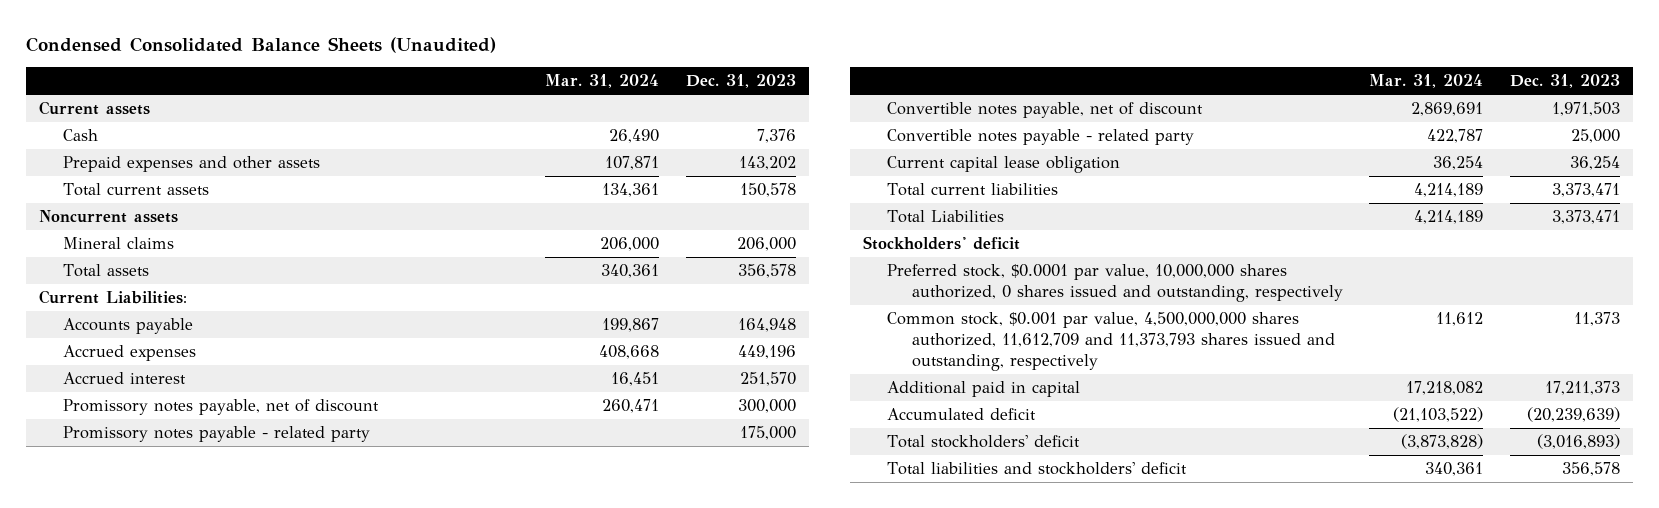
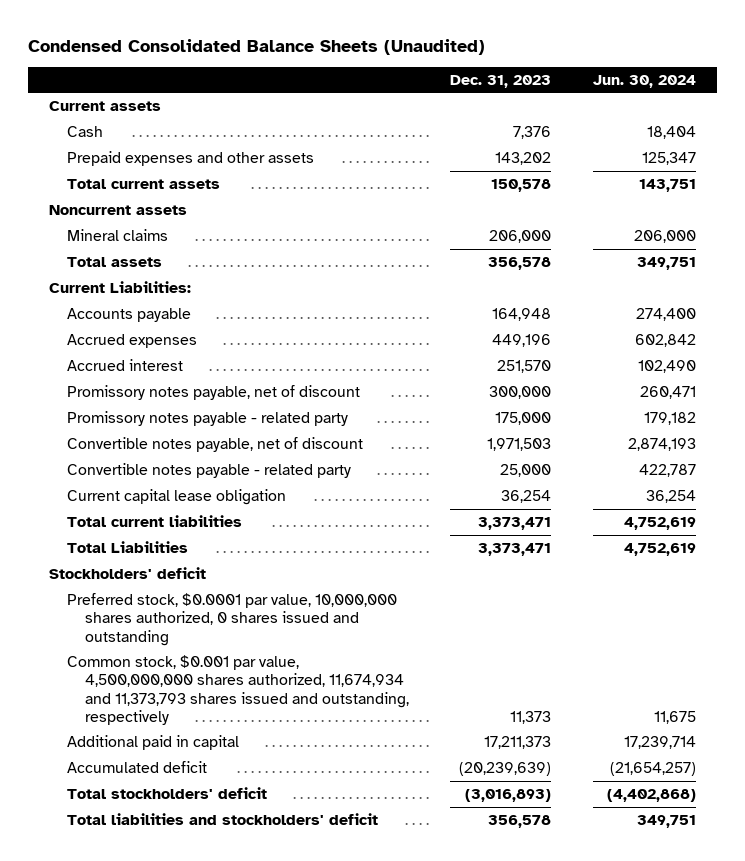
[545,74,660,89] Mar. 31, 2024 -> none
none -> [593,74,697,88] Jun. 30, 2024
[887,263,1343,303] Preferred stock, $0.0001 par value, 10,000,000 shares authorized, 0 shares issued and outstanding, respectively -> [66,592,397,646] Preferred stock, $0.0001 par value, 10,000,000 shares authorized, 0 shares issued and outstanding
[887,311,1335,372] Common stock, $0.001 par value, 4,500,000,000 shares authorized, 11,612,709 and 11,373,793 shares issued and outstanding, respectively -> [66,654,409,725] Common stock, $0.001 par value, 4,500,000,000 shares authorized, 11,674,934 and 11,373,793 shares issued and outstanding, respectively

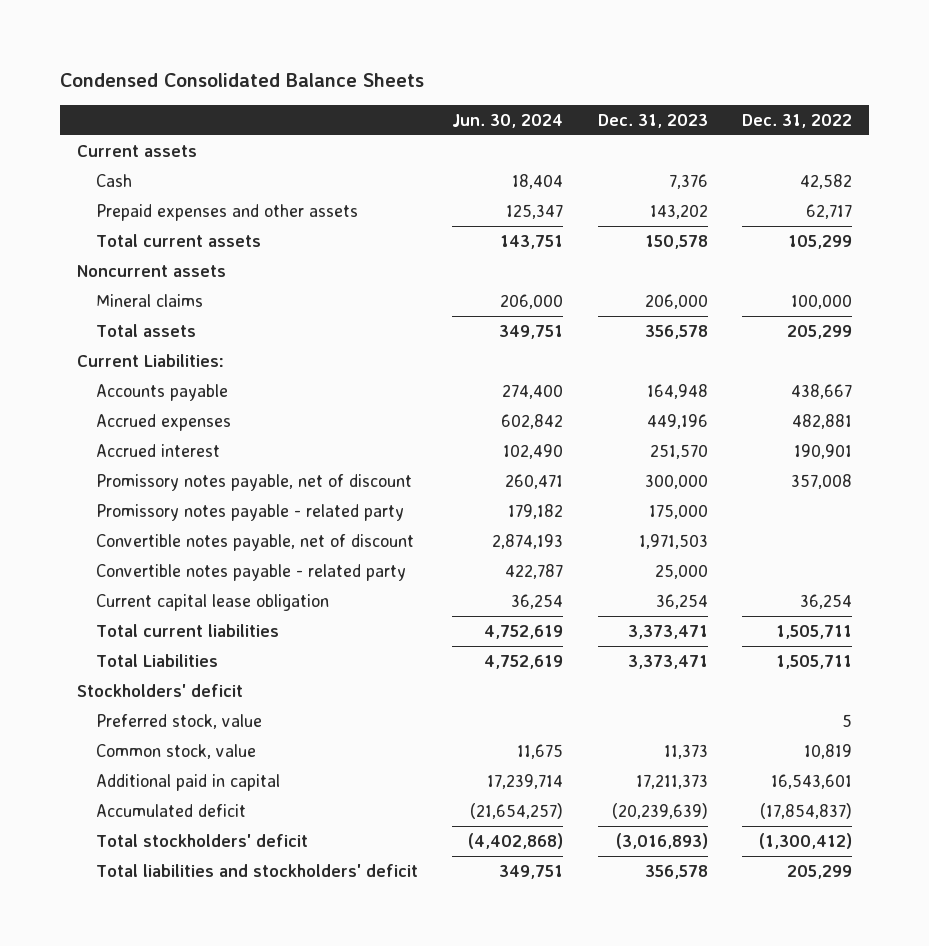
[27,38,485,55] Condensed Consolidated Balance Sheets (Unaudited) -> [59,72,424,87] Condensed Consolidated Balance Sheets
none -> [741,113,852,128] Dec. 31, 2022
[66,592,397,646] Preferred stock, $0.0001 par value, 10,000,000 shares authorized, 0 shares issued and outstanding -> [95,714,262,730] Preferred stock, value
[66,654,409,725] Common stock, $0.001 par value, 4,500,000,000 shares authorized, 11,674,934 and 11,373,793 shares issued and outstanding, respectively -> [95,744,256,760] Common stock, value

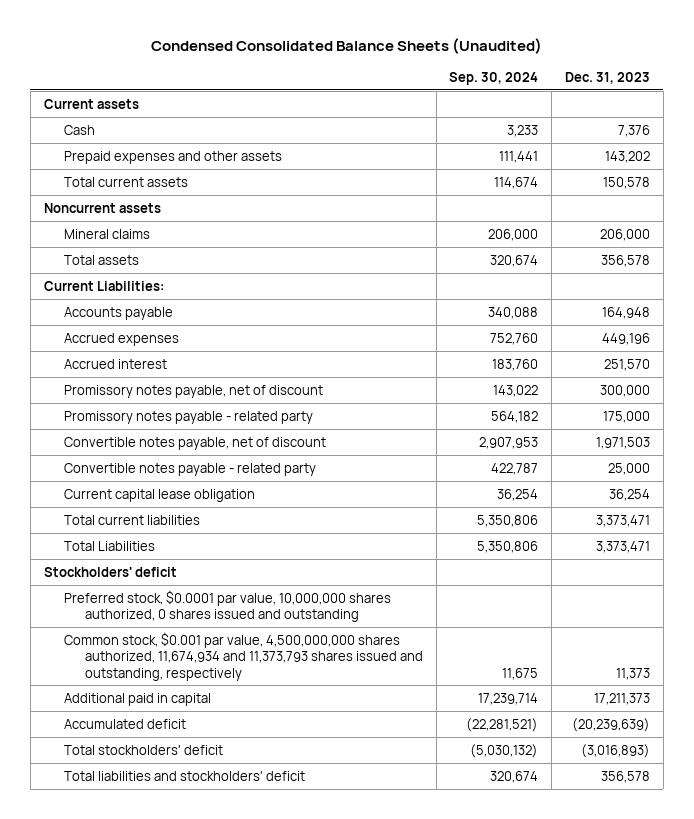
[59,72,424,87] Condensed Consolidated Balance Sheets -> [150,37,542,54] Condensed Consolidated Balance Sheets (Unaudited)
[452,113,564,128] Jun. 30, 2024 -> none
[741,113,852,128] Dec. 31, 2022 -> none
none -> [449,71,539,85] Sep. 30, 2024
[95,714,262,730] Preferred stock, value -> [64,589,392,623] Preferred stock, $0.0001 par value, 10,000,000 shares authorized, 0 shares issued and outstanding
[95,744,256,760] Common stock, value -> [64,631,423,681] Common stock, $0.001 par value, 4,500,000,000 shares authorized, 11,674,934 and 11,373,793 shares issued and outstanding, respectively

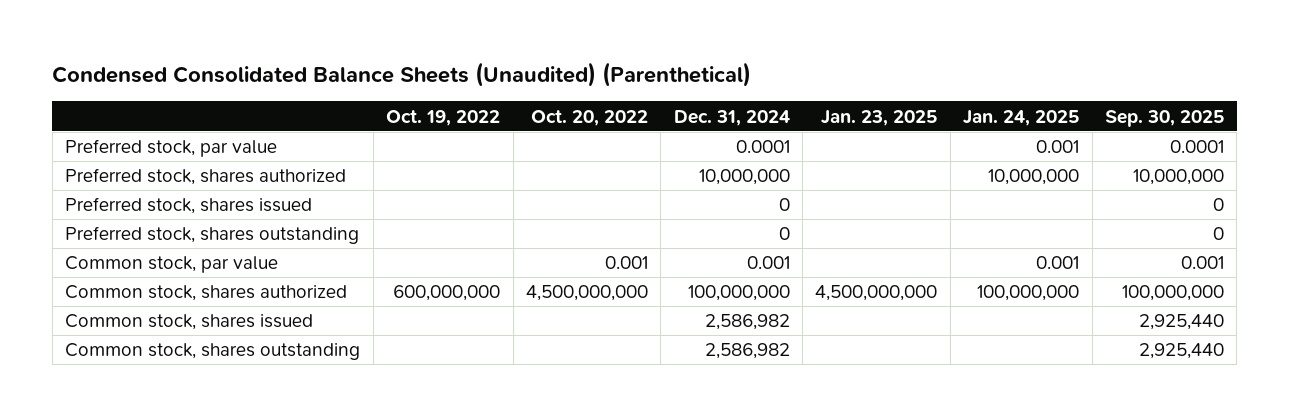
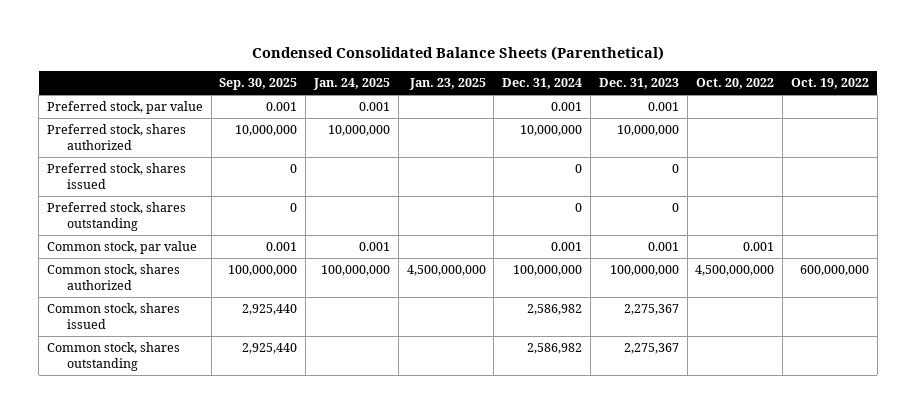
[52,62,752,88] Condensed Consolidated Balance Sheets (Unaudited) (Parenthetical) -> [251,46,664,62] Condensed Consolidated Balance Sheets (Parenthetical)
none -> [598,78,679,90] Dec. 31, 2023
[735,140,790,154] 0.0001 -> [551,102,583,112] 0.001
[1169,140,1224,154] 0.0001 -> [266,102,298,112] 0.001

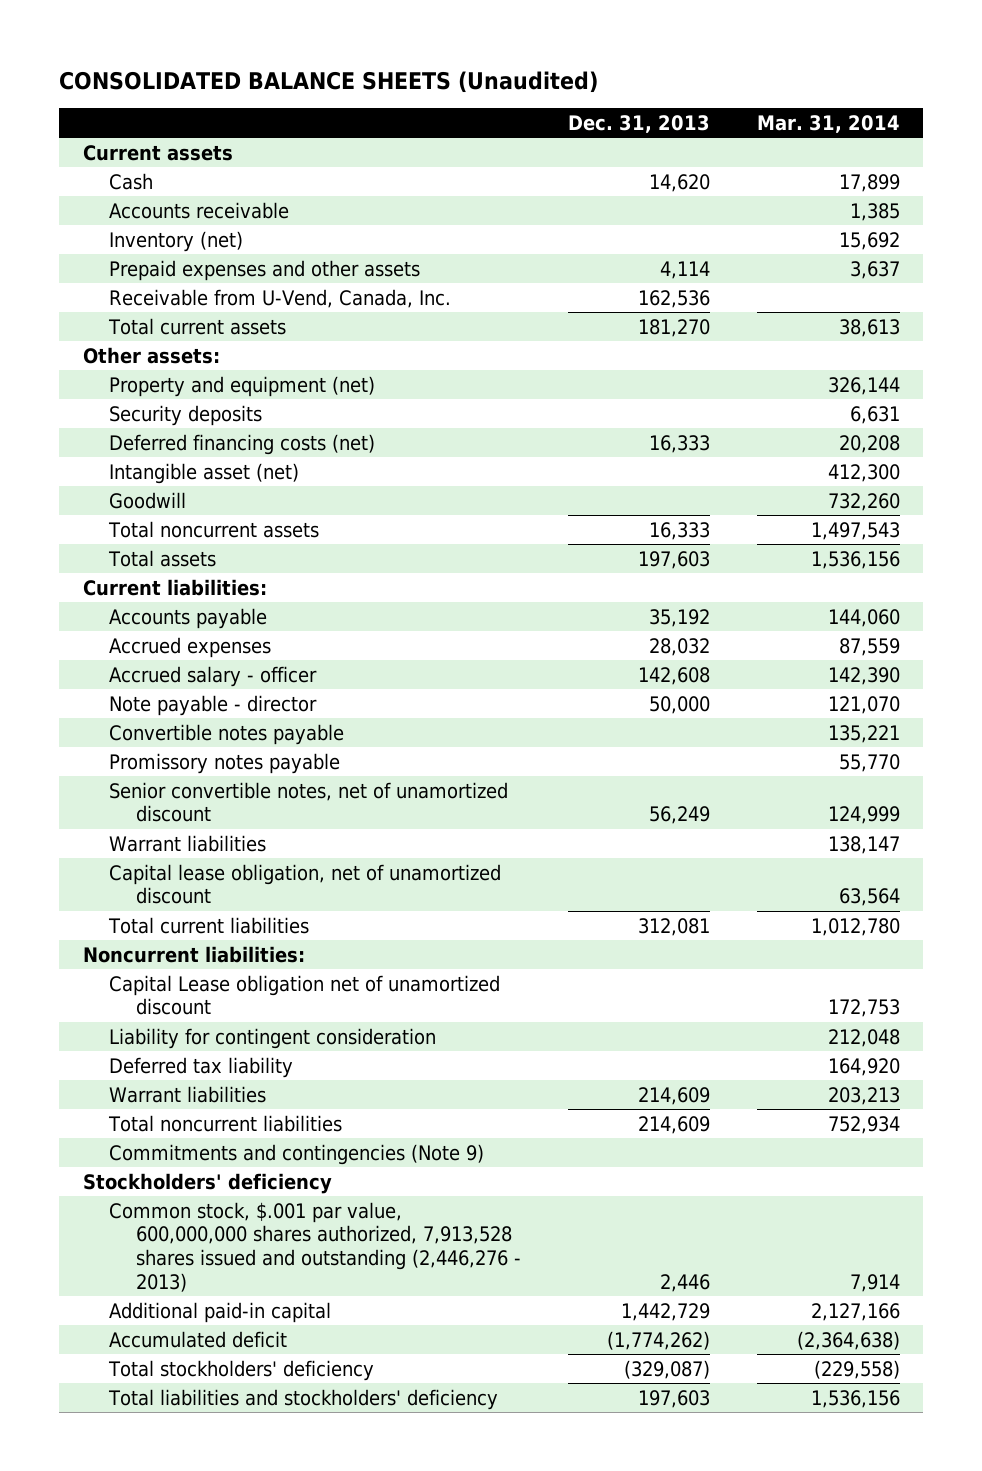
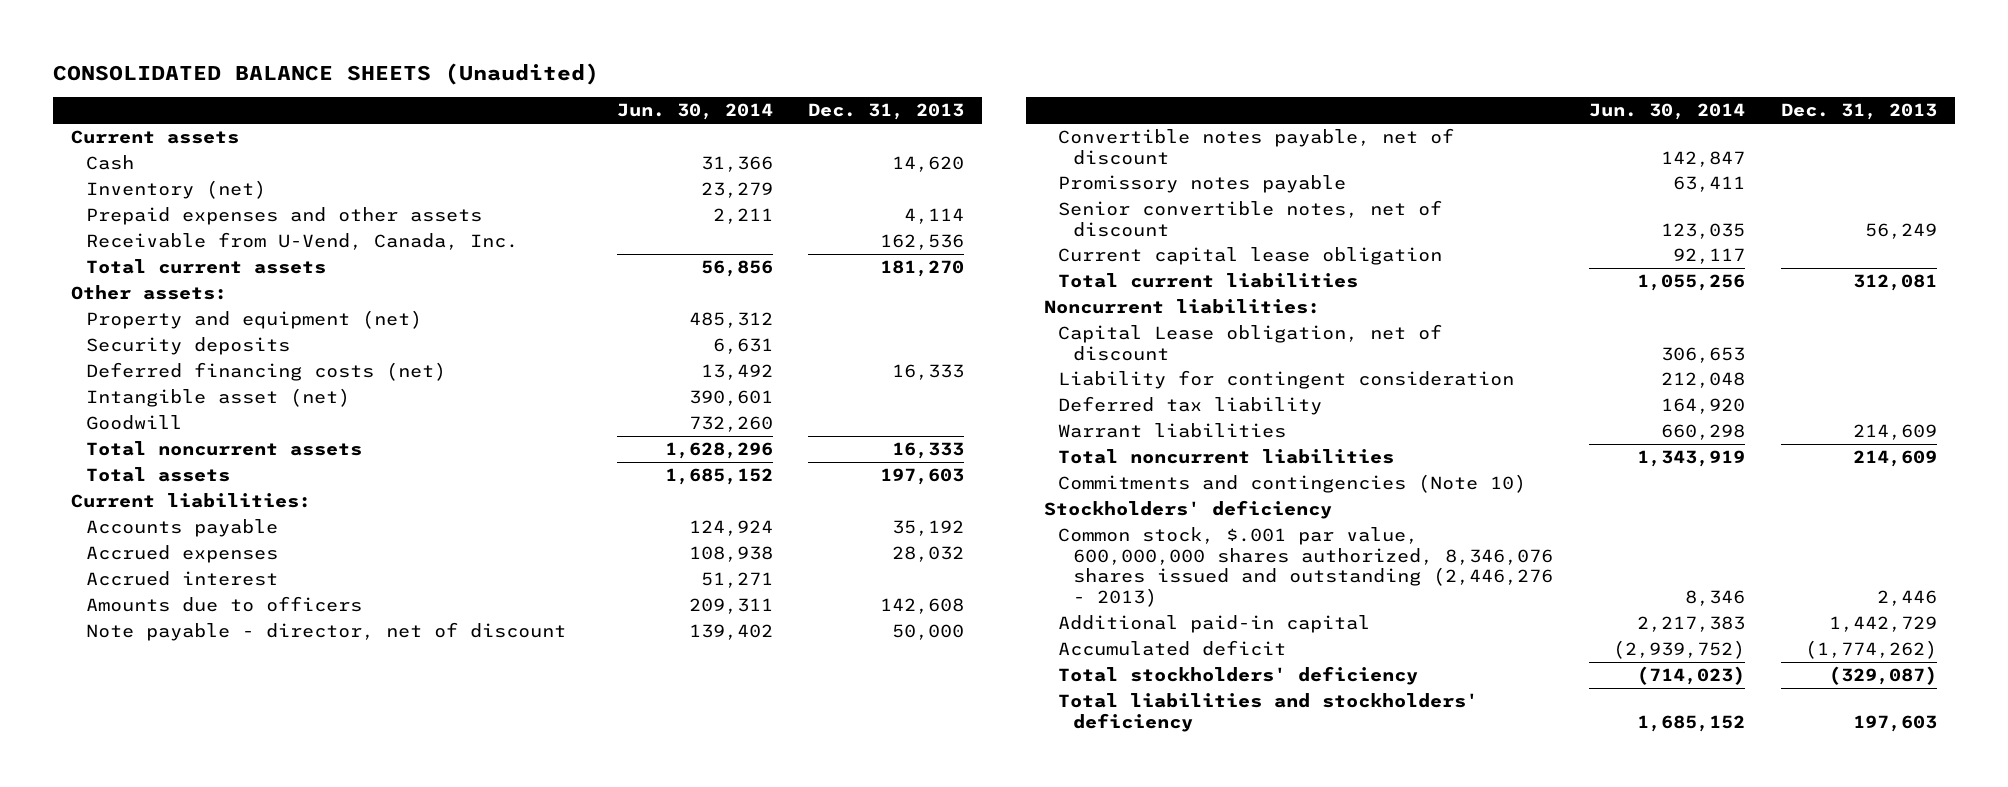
[756,114,900,133] Mar. 31, 2014 -> none
none -> [616,103,773,121] Jun. 30, 2014
[109,201,290,219] Accounts receivable -> none
none -> [85,571,278,587] Accrued interest
[109,665,318,687] Accrued salary - officer -> [85,596,362,613] Amounts due to officers
[109,694,318,716] Note payable - director -> [85,622,566,642] Note payable - director, net of discount
[109,723,345,745] Convertible notes payable -> [1058,128,1455,165] Convertible notes payable, net of discount
[109,834,267,852] Warrant liabilities -> none
[109,781,509,823] Senior convertible notes, net of unamortized discount -> [1058,200,1443,237] Senior convertible notes, net of discount
[109,863,502,905] Capital lease obligation, net of unamortized discount -> [1058,247,1443,266] Current capital lease obligation
[109,974,501,1016] Capital Lease obligation net of unamortized discount -> [1058,324,1443,361] Capital Lease obligation, net of discount
[109,1143,485,1165] Commitments and contingencies (Note 9) -> [1058,474,1527,494] Commitments and contingencies (Note 10)
[109,1201,521,1292] Common stock, $.001 par value, 600,000,000 shares authorized, 7,913,528 shares issued and outstanding (2,446,276 - 2013) -> [1058,527,1554,607] Common stock, $.001 par value, 600,000,000 shares authorized, 8,346,076 shares issued and outstanding (2,446,276 - 2013)

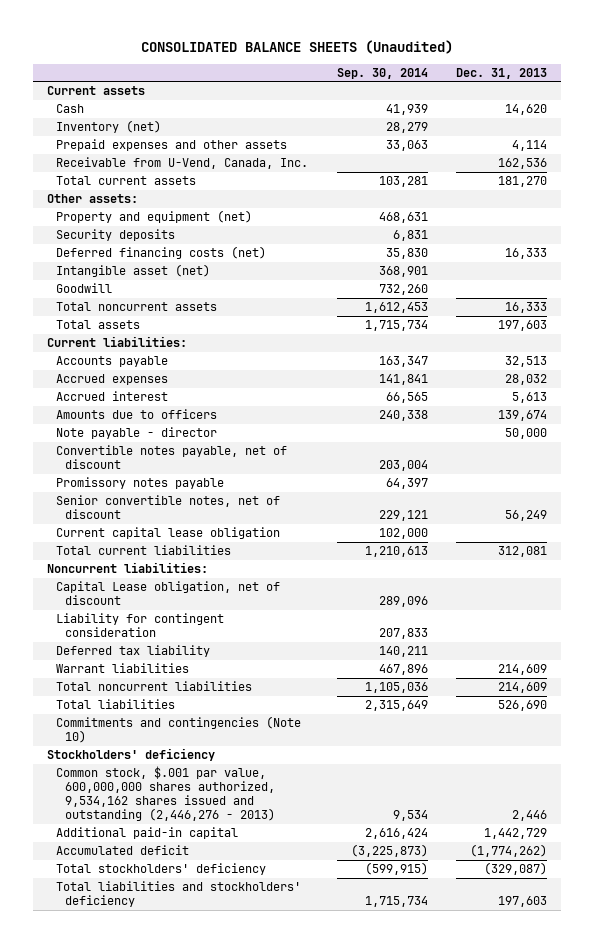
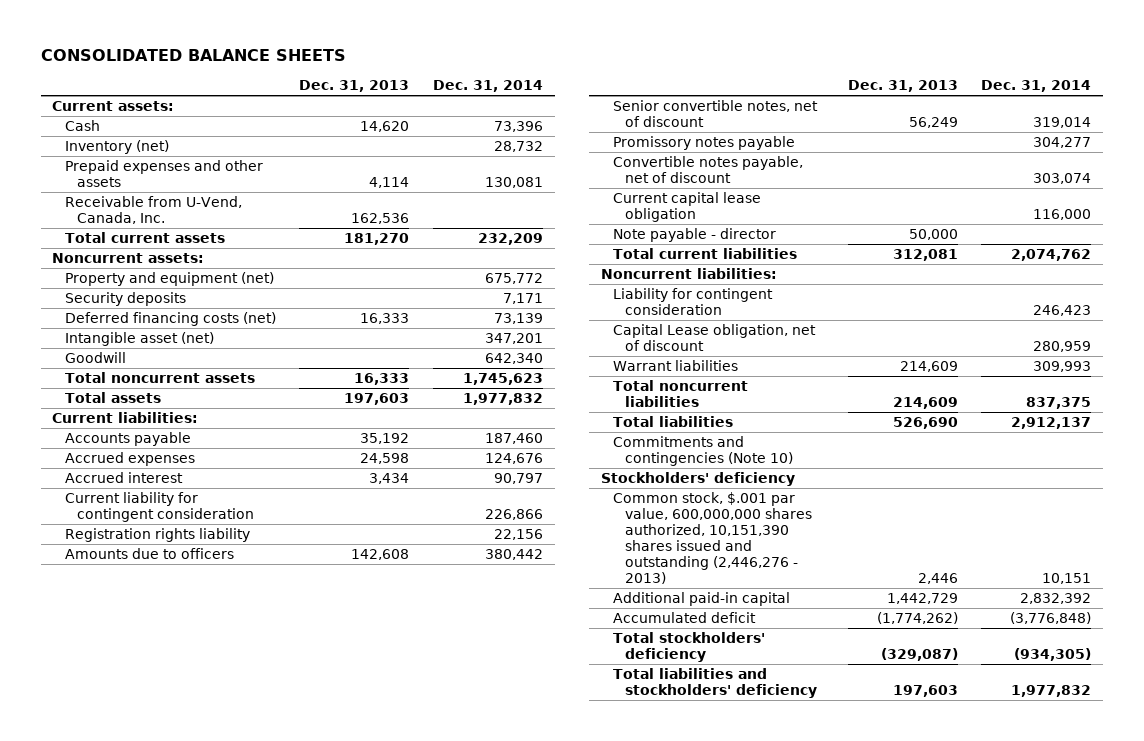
[141,39,454,54] CONSOLIDATED BALANCE SHEETS (Unaudited) -> [40,49,346,62] CONSOLIDATED BALANCE SHEETS
[336,67,428,79] Sep. 30, 2014 -> none
none -> [433,79,544,92] Dec. 31, 2014
[47,86,146,96] Current assets -> [52,100,175,111] Current assets:
[47,194,139,204] Other assets: -> [52,252,205,263] Noncurrent assets:
[505,356,548,368] 32,513 -> [360,432,410,444] 35,192
[505,374,548,386] 28,032 -> [360,452,410,464] 24,598
[512,392,548,404] 5,613 -> [369,472,410,484] 3,434
none -> [64,491,255,522] Current liability for contingent consideration
none -> [64,527,250,542] Registration rights liability
[498,410,548,422] 139,674 -> [351,548,410,560] 142,608
[56,477,225,490] Promissory notes payable -> [612,135,795,150] Promissory notes payable
[56,445,288,470] Convertible notes payable, net of discount -> [612,155,803,183] Convertible notes payable, net of discount
[56,427,218,440] Note payable - director -> [612,227,776,242] Note payable - director
[56,645,211,658] Deferred tax liability -> none
[56,581,281,606] Capital Lease obligation, net of discount -> [612,323,816,351] Capital Lease obligation, net of discount
[56,766,276,822] Common stock, $.001 par value, 600,000,000 shares authorized, 9,534,162 shares issued and outstanding (2,446,276 - 2013) -> [612,491,813,584] Common stock, $.001 par value, 600,000,000 shares authorized, 10,151,390 shares issued and outstanding (2,446,276 - 2013)

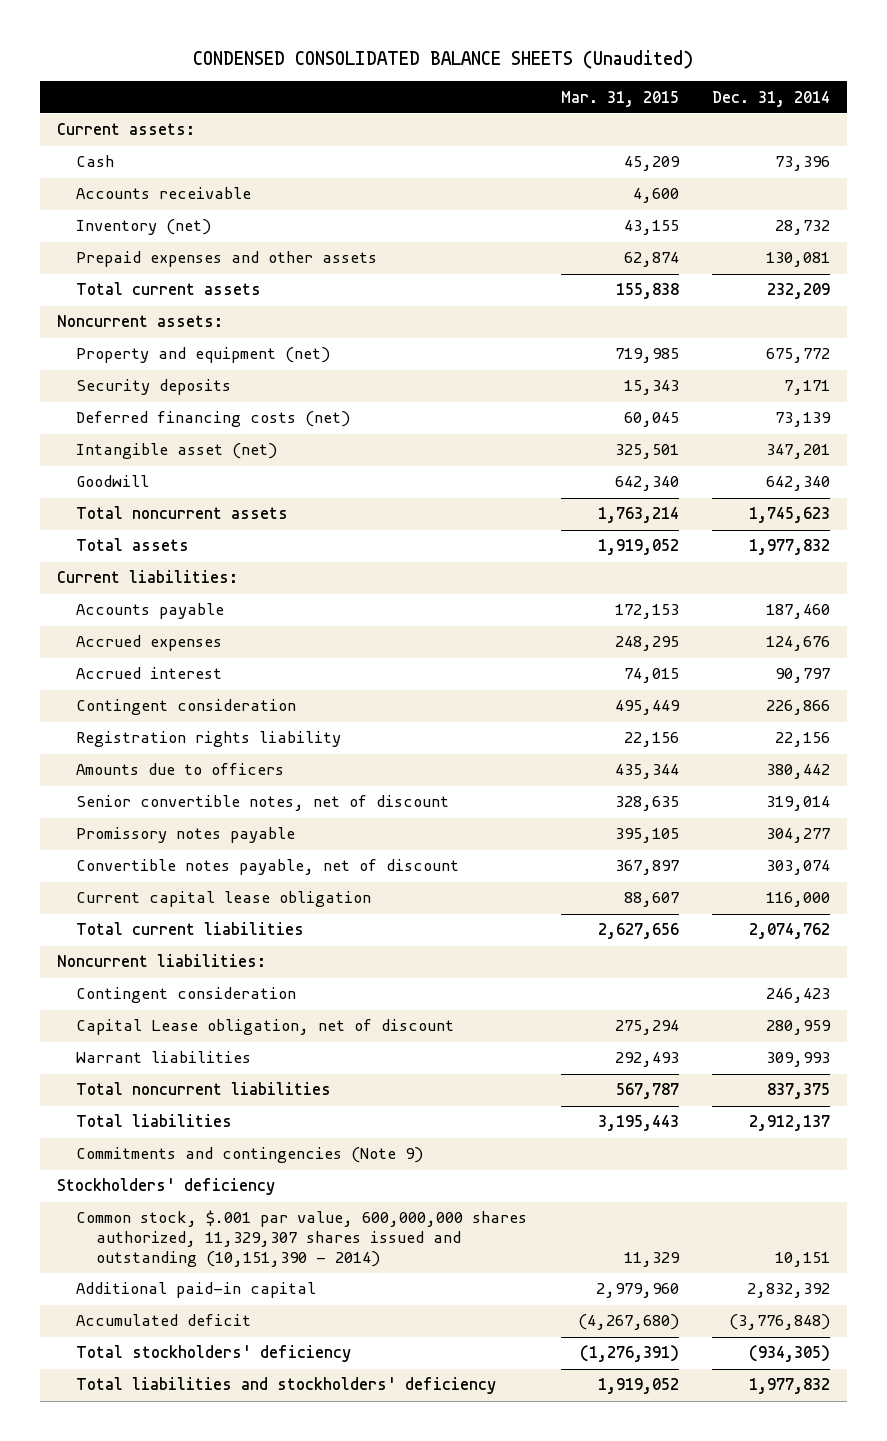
[40,49,346,62] CONSOLIDATED BALANCE SHEETS -> [193,50,694,70] CONDENSED CONSOLIDATED BALANCE SHEETS (Unaudited)
[299,79,410,92] Dec. 31, 2013 -> none
none -> [560,90,679,107] Mar. 31, 2015
none -> [76,187,252,200] Accounts receivable
[64,195,242,224] Receivable from U-Vend, Canada, Inc. -> none
[64,491,255,522] Current liability for contingent consideration -> [76,699,297,716] Contingent consideration
[612,227,776,242] Note payable - director -> none
[612,287,773,315] Liability for contingent consideration -> [76,987,297,1004] Contingent consideration
[612,435,794,466] Commitments and contingencies (Note 10) -> [76,1147,424,1164] Commitments and contingencies (Note 9)
[612,491,813,584] Common stock, $.001 par value, 600,000,000 shares authorized, 10,151,390 shares issued and outstanding (2,446,276 - 2013) -> [76,1210,528,1268] Common stock, $.001 par value, 600,000,000 shares authorized, 11,329,307 shares issued and outstanding (10,151,390 - 2014)

